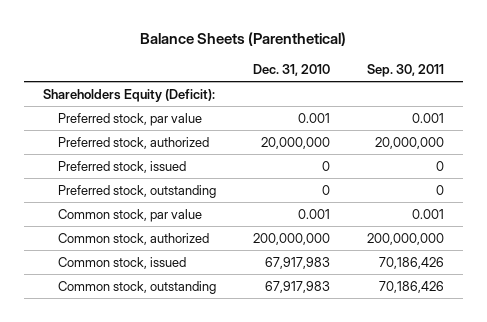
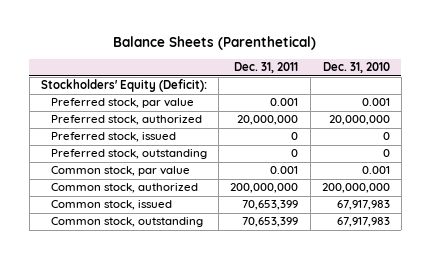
[367,64,445,78] Sep. 30, 2011 -> none
none -> [234,62,299,74] Dec. 31, 2011
[42,88,215,102] Shareholders Equity (Deficit): -> [41,79,208,93] Stockholders' Equity (Deficit):

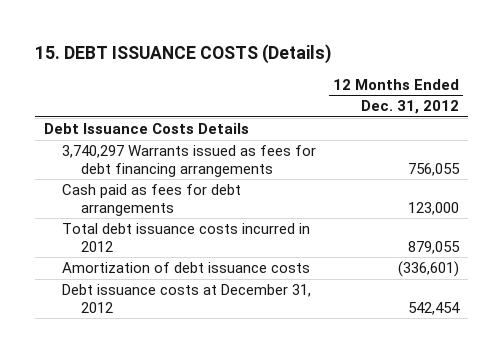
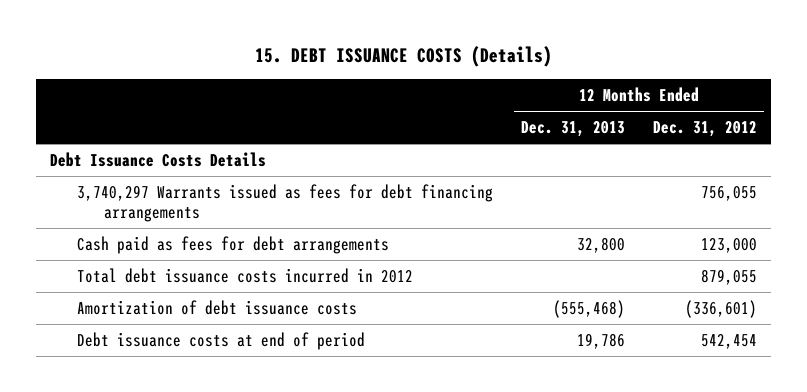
none -> [521,121,626,138] Dec. 31, 2013
[62,284,312,313] Debt issuance costs at December 31, 2012 -> [76,331,365,350] Debt issuance costs at end of period

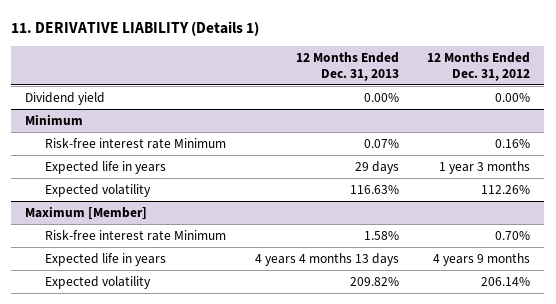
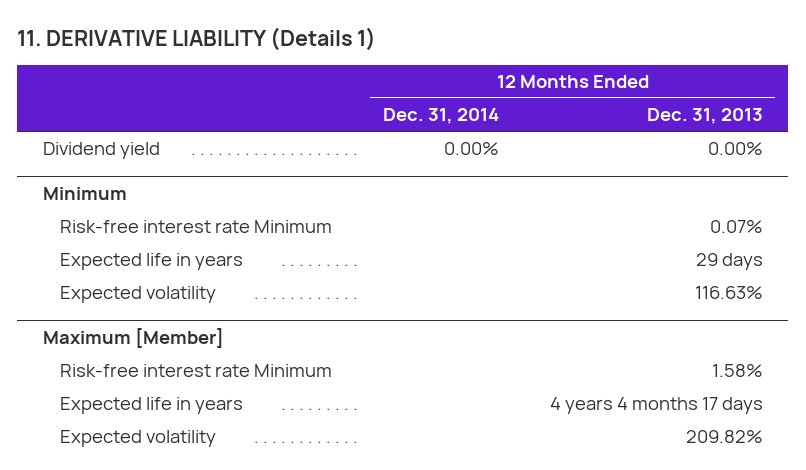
[427,52,531,81] 12 Months Ended Dec. 31, 2012 -> none
none -> [383,108,500,125] Dec. 31, 2014
[254,252,399,266] 4 years 4 months 13 days -> [549,397,763,415] 4 years 4 months 17 days

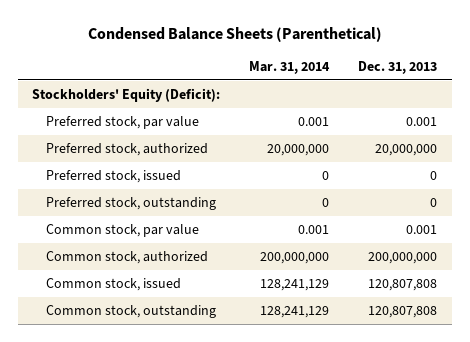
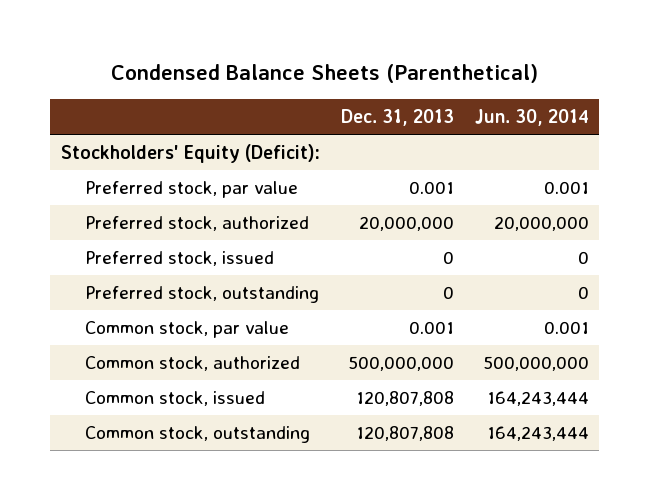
[249,61,331,75] Mar. 31, 2014 -> none
none -> [474,109,589,127] Jun. 30, 2014
[368,251,438,264] 200,000,000 -> [347,356,454,372] 500,000,000

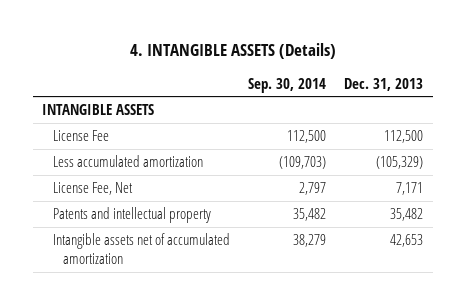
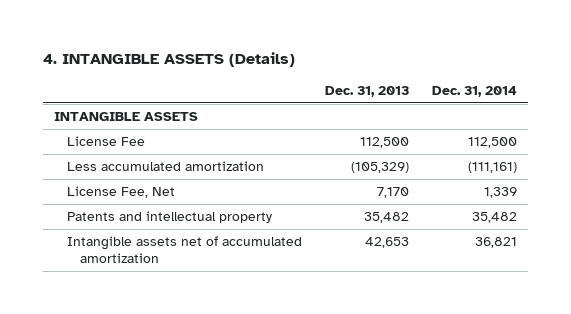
[247,77,326,93] Sep. 30, 2014 -> none
none -> [431,85,517,97] Dec. 31, 2014
[396,182,424,196] 7,171 -> [376,187,409,199] 7,170

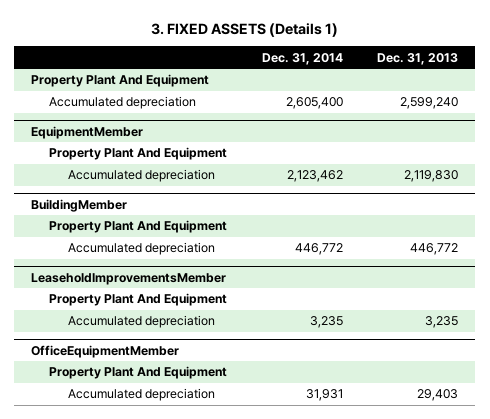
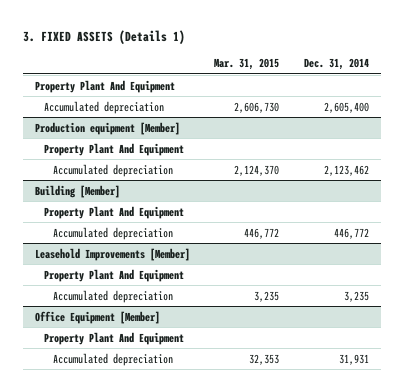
[377,52,459,65] Dec. 31, 2013 -> none
none -> [214,57,280,70] Mar. 31, 2015
[31,125,144,139] EquipmentMember -> [35,121,181,135] Production equipment [Member]
[31,198,128,212] BuildingMember -> [35,184,121,198] Building [Member]
[31,272,227,285] LeaseholdImprovementsMember -> [35,247,191,261] Leasehold Improvements [Member]
[31,344,180,358] OfficeEquipmentMember -> [35,310,161,324] Office Equipment [Member]

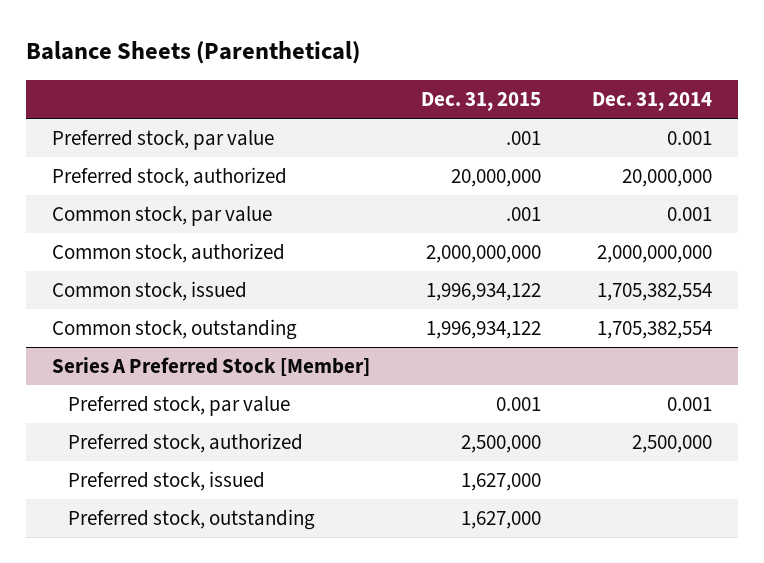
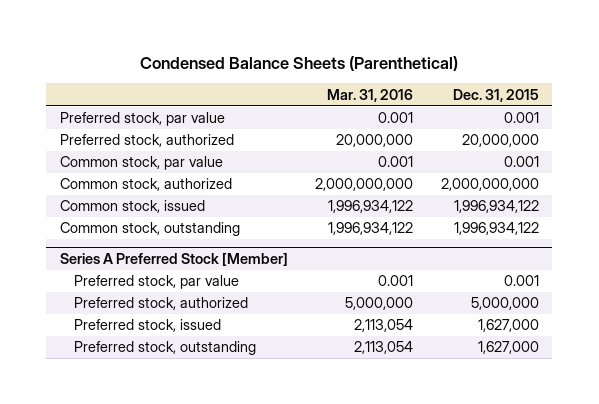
[26,41,361,65] Balance Sheets (Parenthetical) -> [140,55,459,71] Condensed Balance Sheets (Parenthetical)
[592,92,713,112] Dec. 31, 2014 -> none
none -> [327,88,414,102] Mar. 31, 2016
[506,130,542,145] .001 -> [503,112,539,124] 0.001
[506,206,542,221] .001 -> [503,156,539,168] 0.001
[461,434,542,453] 2,500,000 -> [470,297,539,311] 5,000,000

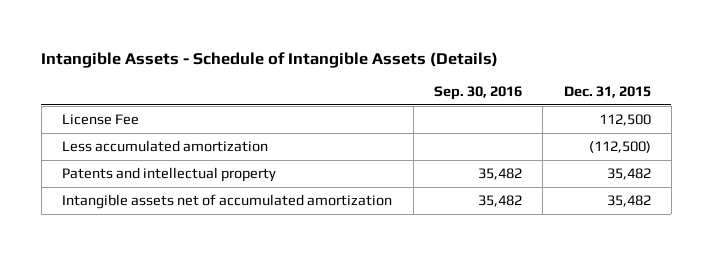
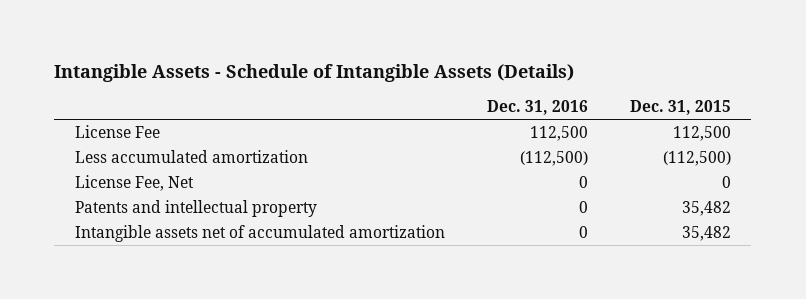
[433,86,522,101] Sep. 30, 2016 -> none
none -> [486,100,588,116] Dec. 31, 2016
none -> [74,175,194,192] License Fee, Net

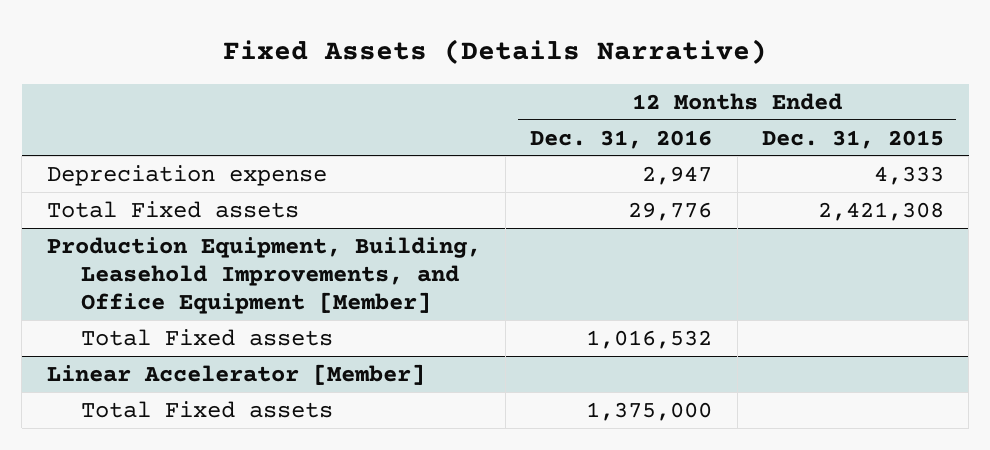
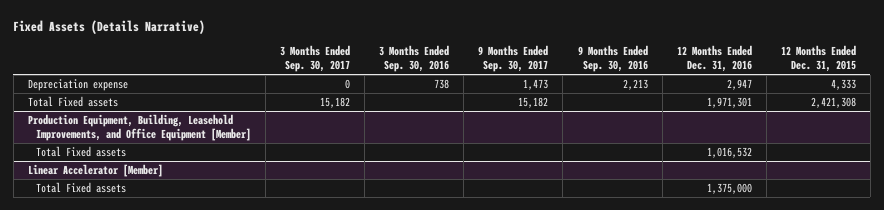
none -> [280,45,351,73] 3 Months Ended Sep. 30, 2017
none -> [379,45,450,73] 3 Months Ended Sep. 30, 2016
none -> [478,45,549,73] 9 Months Ended Sep. 30, 2017
none -> [577,45,648,73] 9 Months Ended Sep. 30, 2016
[628,201,713,221] 29,776 -> [706,96,752,108] 1,971,301

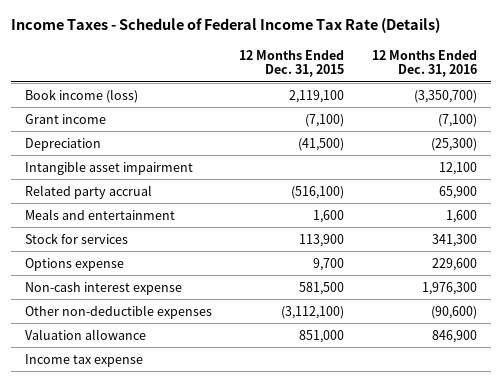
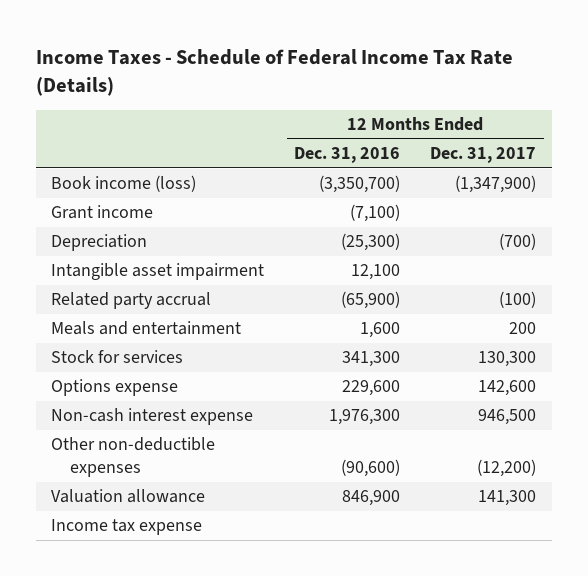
[239,49,345,77] 12 Months Ended Dec. 31, 2015 -> none
none -> [430,147,537,164] Dec. 31, 2017
[438,185,477,199] 65,900 -> [341,291,401,310] (65,900)

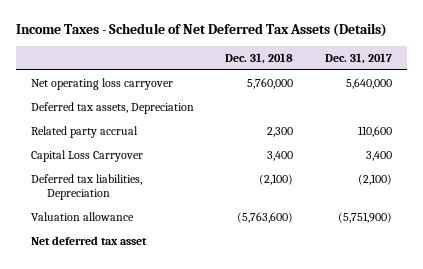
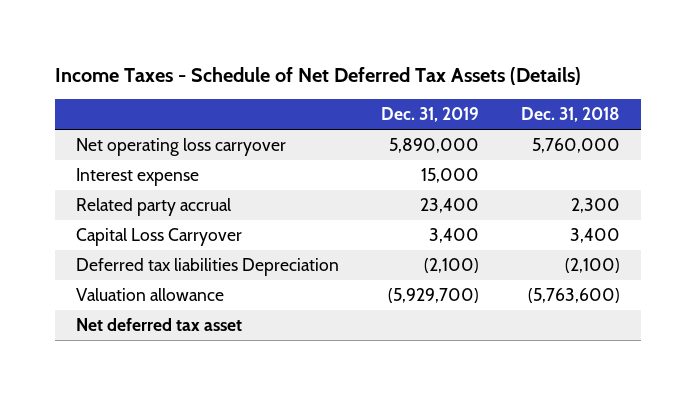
[324,53,392,65] Dec. 31, 2017 -> none
none -> [380,107,479,123] Dec. 31, 2019
[31,101,195,114] Deferred tax assets, Depreciation -> none
none -> [75,167,199,186] Interest expense
[31,173,143,201] Deferred tax liabilities, Depreciation -> [75,257,339,276] Deferred tax liabilities Depreciation

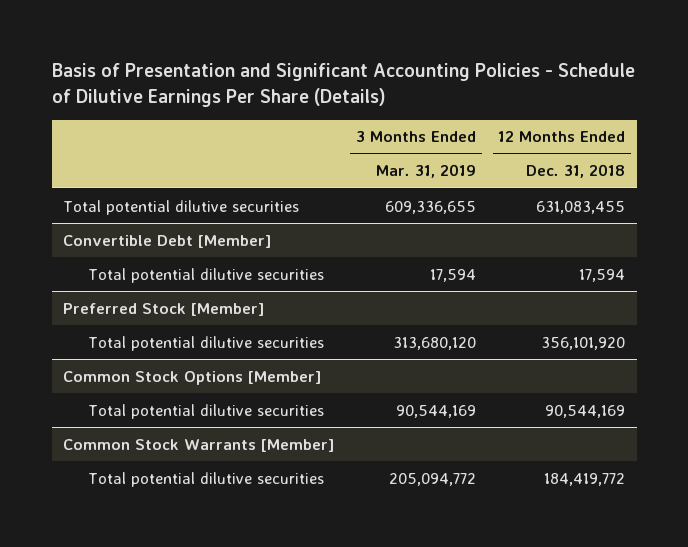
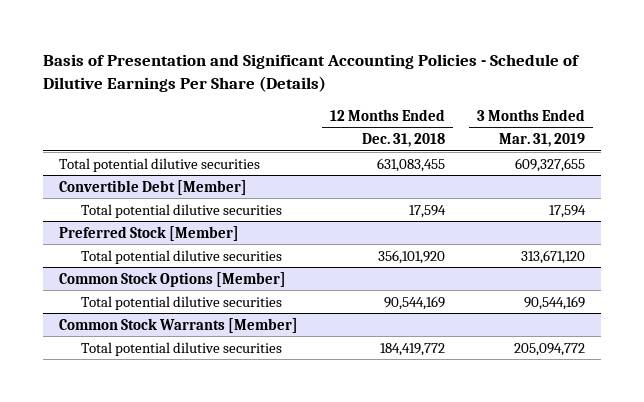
[385,200,477,214] 609,336,655 -> [515,157,586,172] 609,327,655
[393,336,477,350] 313,680,120 -> [521,249,586,264] 313,671,120

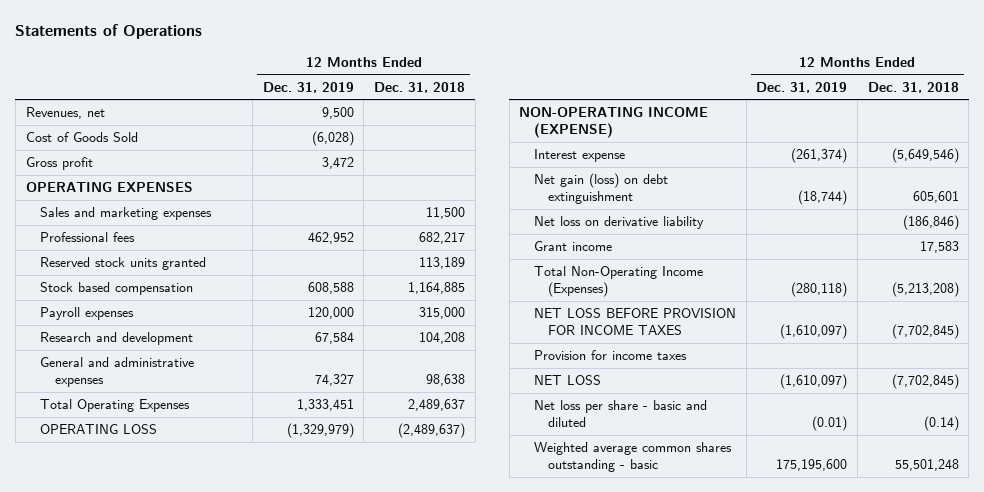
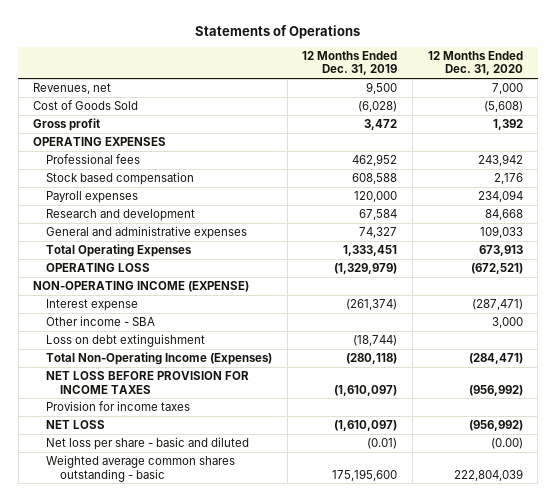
[374,81,466,93] Dec. 31, 2018 -> none
none -> [427,51,523,76] 12 Months Ended Dec. 31, 2020
[40,207,213,221] Sales and marketing expenses -> none
[40,257,207,271] Reserved stock units granted -> none
[533,216,704,230] Net loss on derivative liability -> none
[533,241,612,252] Grant income -> none
none -> [46,316,156,327] Other income - SBA
[533,173,668,205] Net gain (loss) on debt extinguishment -> [46,334,206,348] Loss on debt extinguishment

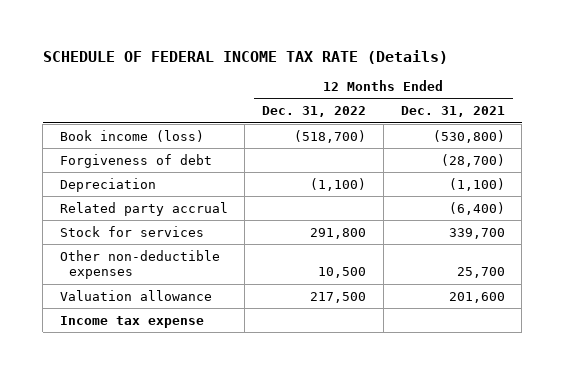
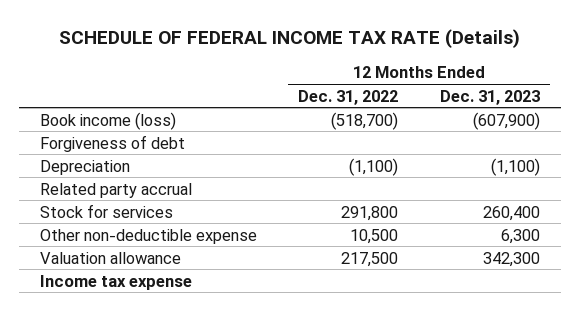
[400,106,505,118] Dec. 31, 2021 -> none
none -> [440,89,541,105] Dec. 31, 2023
[59,249,220,280] Other non-deductible expenses -> [39,228,257,244] Other non-deductible expense

